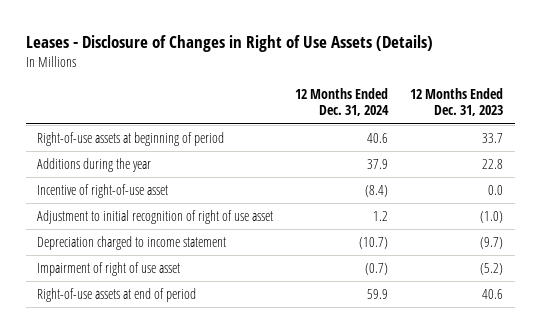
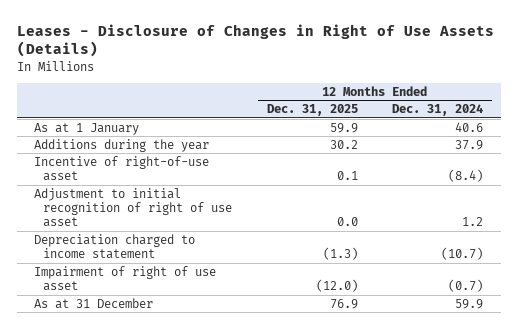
[410,87,504,117] 12 Months Ended Dec. 31, 2023 -> none
none -> [266,104,358,117] Dec. 31, 2025
[36,132,224,147] Right-of-use assets at beginning of period -> [33,122,139,135] As at 1 January
[36,288,196,303] Right-of-use assets at end of period -> [33,297,153,309] As at 31 December

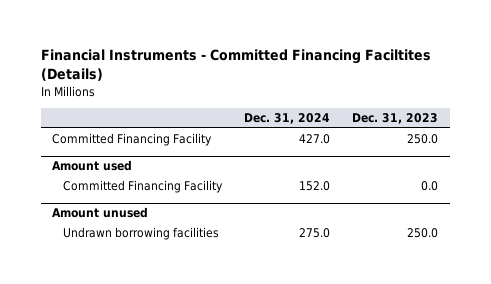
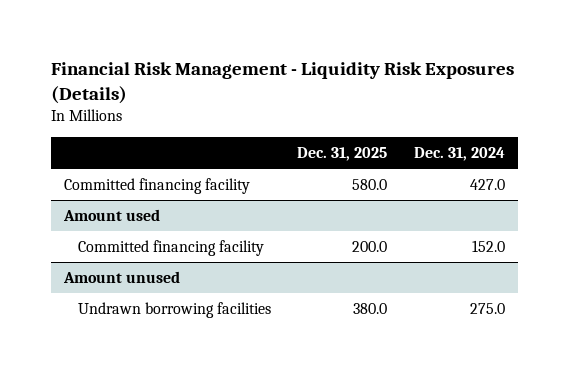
[41,49,432,82] Financial Instruments - Committed Financing Faciltites (Details) -> [50,62,514,105] Financial Risk Management - Liquidity Risk Exposures (Details)
[352,113,439,125] Dec. 31, 2023 -> none
none -> [297,147,388,162] Dec. 31, 2025
[52,133,213,147] Committed Financing Facility -> [63,177,250,194] Committed financing facility
[63,180,224,194] Committed Financing Facility -> [77,239,264,256] Committed financing facility

